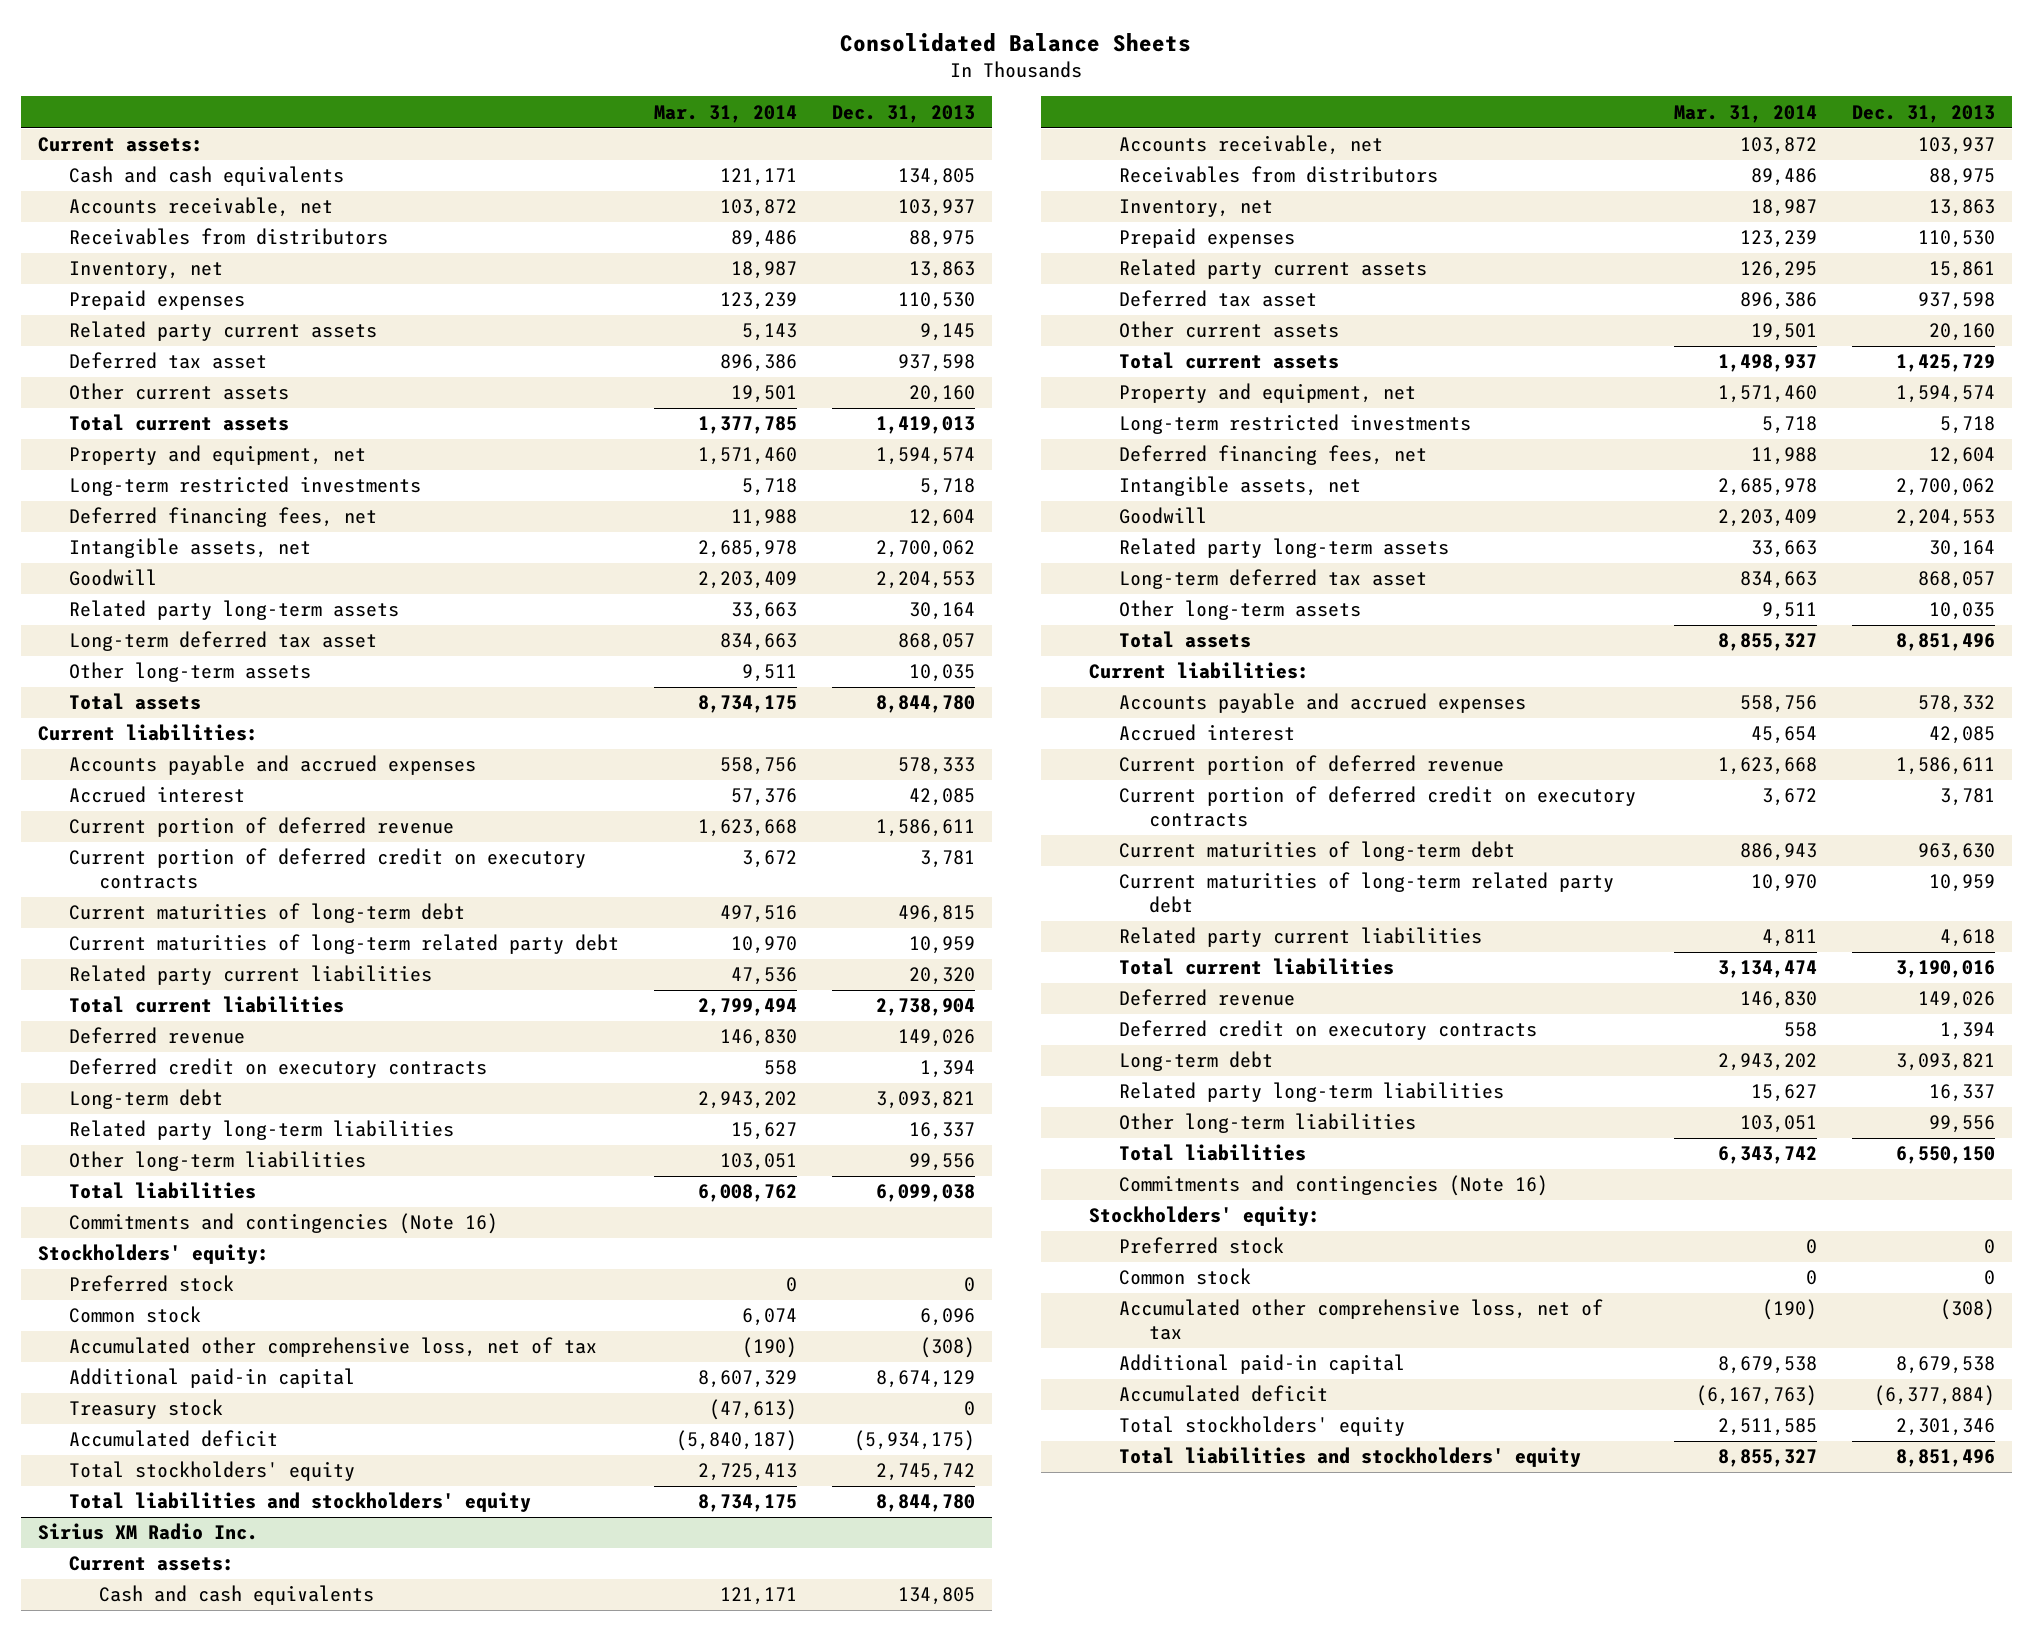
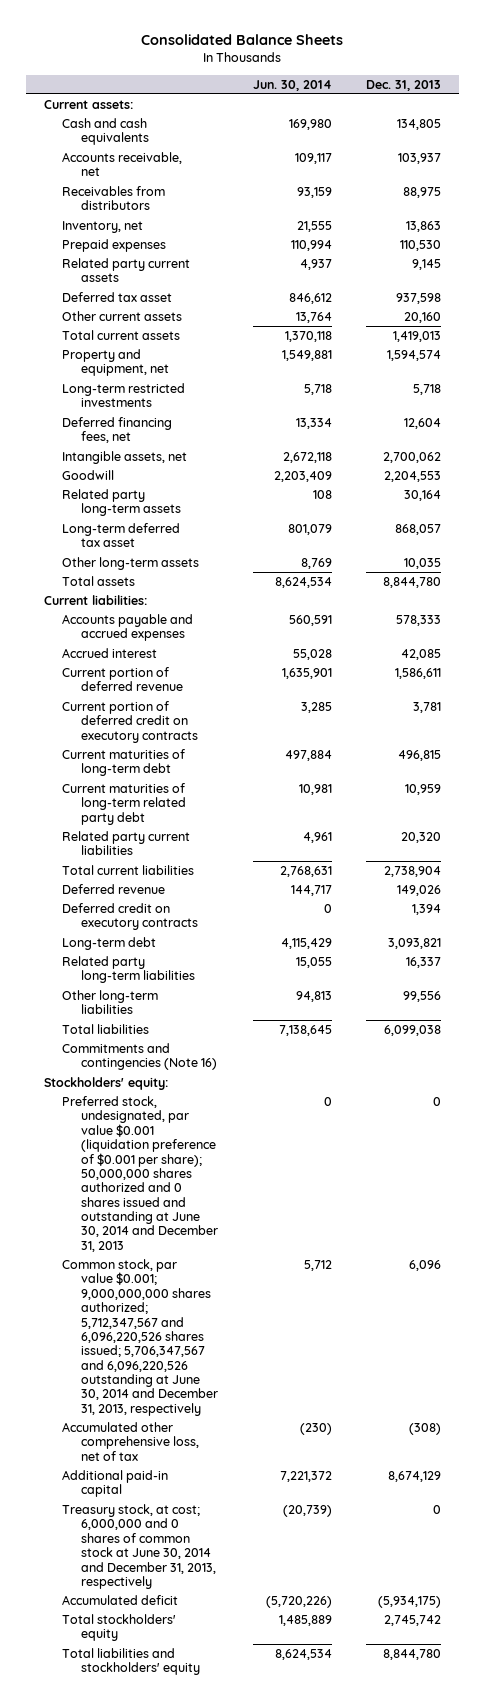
[653,104,797,123] Mar. 31, 2014 -> none
none -> [252,79,332,91] Jun. 30, 2014
[68,1275,234,1293] Preferred stock -> [62,1096,218,1252] Preferred stock, undesignated, par value $0.001 (liquidation preference of $0.001 per share); 50,000,000 shares authorized and 0 shares issued and outstanding at June 30, 2014 and December 31, 2013
[68,1306,201,1324] Common stock -> [62,1259,218,1416] Common stock, par value $0.001; 9,000,000,000 shares authorized; 5,712,347,567 and 6,096,220,526 shares issued; 5,706,347,567 and 6,096,220,526 outstanding at June 30, 2014 and December 31, 2013, respectively
[68,1399,223,1420] Treasury stock -> [62,1504,216,1589] Treasury stock, at cost; 6,000,000 and 0 shares of common stock at June 30, 2014 and December 31, 2013, respectively
[38,1523,259,1541] Sirius XM Radio Inc. -> none
[68,1556,234,1572] Current assets: -> none
[98,1585,374,1606] Cash and cash equivalents -> none
[1118,135,1383,156] Accounts receivable, net -> none
[1118,166,1438,184] Receivables from distributors -> none
[1118,199,1273,218] Inventory, net -> none
[1118,228,1295,249] Prepaid expenses -> none
[1118,259,1427,280] Related party current assets -> none
[1118,290,1317,308] Deferred tax asset -> none
[1118,321,1339,339] Other current assets -> none
[1118,352,1339,370] Total current assets -> none
[1118,383,1416,404] Property and equipment, net -> none
[1118,414,1471,435] Long-term restricted investments -> none
[1118,445,1427,466] Deferred financing fees, net -> none
[1118,476,1361,497] Intangible assets, net -> none
[1118,507,1207,525] Goodwill -> none
[1118,538,1449,559] Related party long-term assets -> none
[1118,569,1427,590] Long-term deferred tax asset -> none
[1118,600,1361,621] Other long-term assets -> none
[1118,631,1251,649] Total assets -> none
[1088,662,1309,680] Current liabilities: -> none
[1118,693,1526,714] Accounts payable and accrued expenses -> none
[1118,724,1295,742] Accrued interest -> none
[1118,755,1504,776] Current portion of deferred revenue -> none
[1118,786,1636,827] Current portion of deferred credit on executory contracts -> none
[1118,841,1515,862] Current maturities of long-term debt -> none
[1118,872,1614,913] Current maturities of long-term related party debt -> none
[1118,927,1482,948] Related party current liabilities -> none
[1118,958,1394,976] Total current liabilities -> none
[1118,989,1295,1007] Deferred revenue -> none
[1118,1020,1537,1041] Deferred credit on executory contracts -> none
[1118,1051,1273,1072] Long-term debt -> none
[1118,1082,1504,1103] Related party long-term liabilities -> none
[1118,1113,1416,1134] Other long-term liabilities -> none
[1118,1144,1306,1162] Total liabilities -> none
[1118,1175,1548,1197] Commitments and contingencies (Note 16) -> none
[1088,1206,1320,1227] Stockholders' equity: -> none
[1118,1237,1284,1255] Preferred stock -> none
[1118,1268,1251,1286] Common stock -> none
[1118,1299,1603,1340] Accumulated other comprehensive loss, net of tax -> none
[1118,1354,1405,1375] Additional paid-in capital -> none
[1118,1385,1328,1403] Accumulated deficit -> none
[1118,1416,1405,1437] Total stockholders' equity -> none
[1118,1447,1581,1468] Total liabilities and stockholders' equity -> none

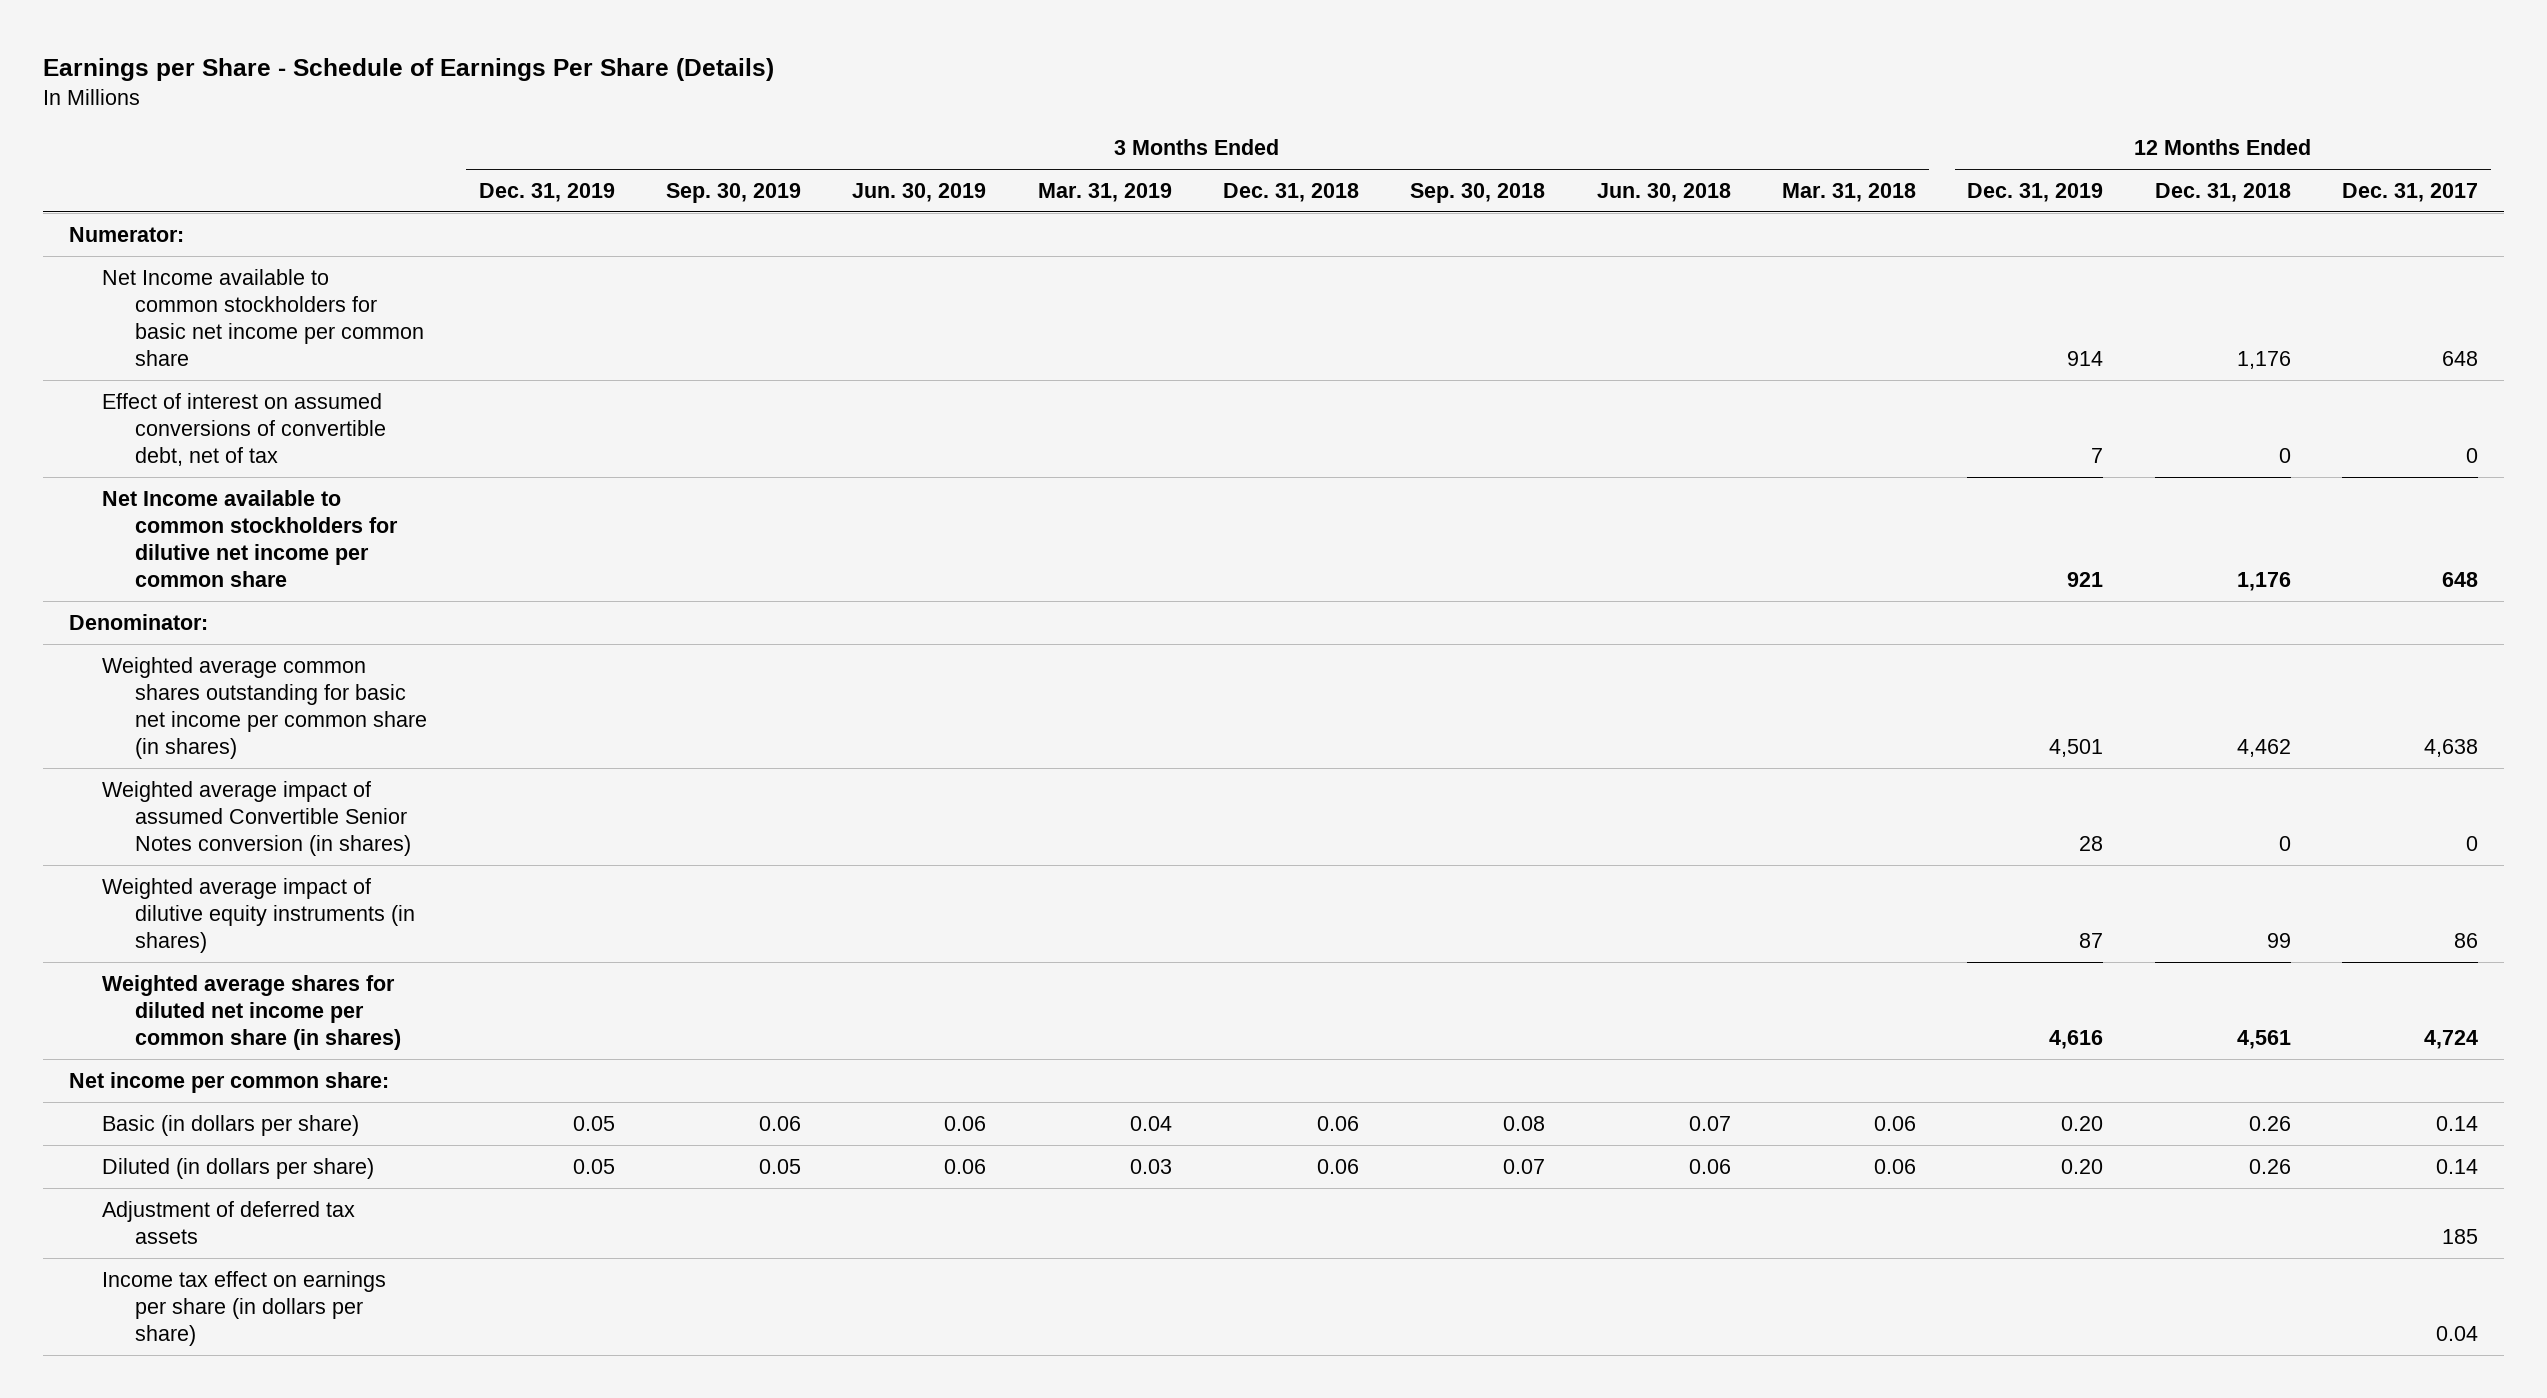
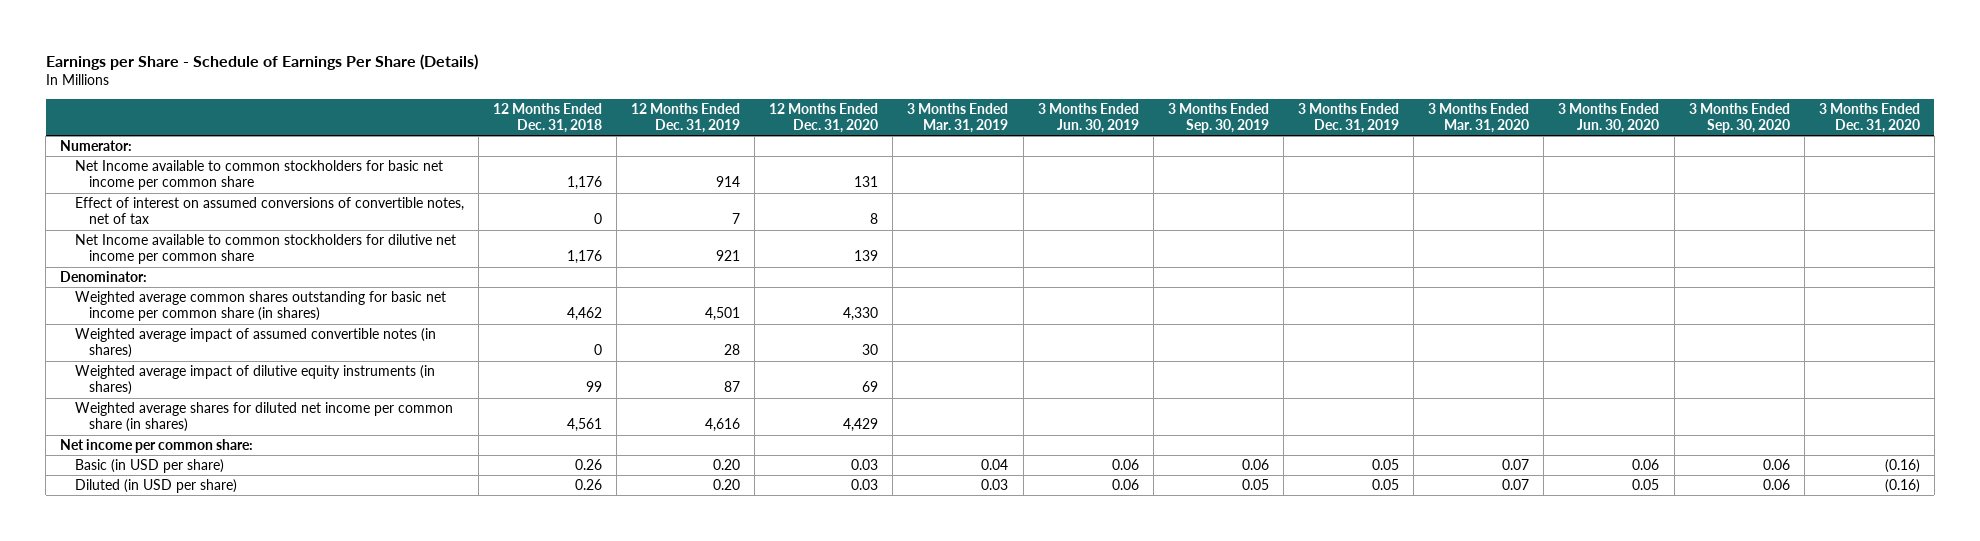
[1223,182,1360,202] Dec. 31, 2018 -> none
[1410,182,1546,203] Sep. 30, 2018 -> none
[1596,182,1731,202] Jun. 30, 2018 -> none
[1782,182,1917,202] Mar. 31, 2018 -> none
[2342,182,2479,202] Dec. 31, 2017 -> none
none -> [769,102,879,134] 12 Months Ended Dec. 31, 2020
none -> [1428,102,1530,134] 3 Months Ended Mar. 31, 2020
none -> [1558,102,1660,134] 3 Months Ended Jun. 30, 2020
none -> [1688,102,1790,134] 3 Months Ended Sep. 30, 2020
none -> [1818,102,1920,134] 3 Months Ended Dec. 31, 2020
[102,392,387,466] Effect of interest on assumed conversions of convertible debt, net of tax -> [74,196,464,225] Effect of interest on assumed conversions of convertible notes, net of tax
[102,780,412,856] Weighted average impact of assumed Convertible Senior Notes conversion (in shares) -> [74,327,436,359] Weighted average impact of assumed convertible notes (in shares)
[102,1200,356,1244] Adjustment of deferred tax assets -> none
[102,1270,387,1346] Income tax effect on earnings per share (in dollars per share) -> none
[102,1114,360,1136] Basic (in dollars per share) -> [74,458,224,473] Basic (in USD per share)
[102,1157,375,1179] Diluted (in dollars per share) -> [74,478,237,493] Diluted (in USD per share)

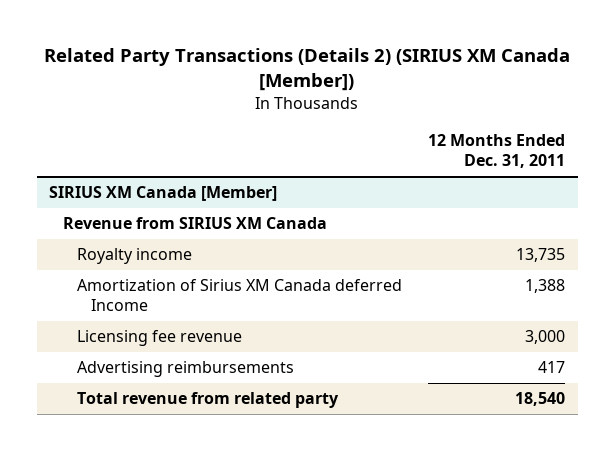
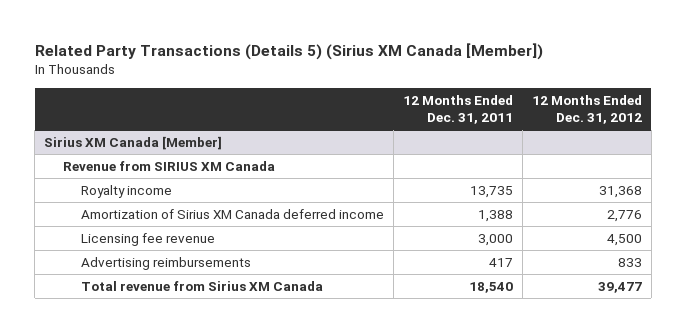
[44,47,571,91] Related Party Transactions (Details 2) (SIRIUS XM Canada [Member]) -> [34,43,543,61] Related Party Transactions (Details 5) (Sirius XM Canada [Member])
none -> [531,95,642,125] 12 Months Ended Dec. 31, 2012
[49,186,278,202] SIRIUS XM Canada [Member] -> [44,135,223,150] Sirius XM Canada [Member]
[77,279,403,312] Amortization of Sirius XM Canada deferred Income -> [81,208,385,219] Amortization of Sirius XM Canada deferred income
[77,392,340,409] Total revenue from related party -> [81,280,324,291] Total revenue from Sirius XM Canada

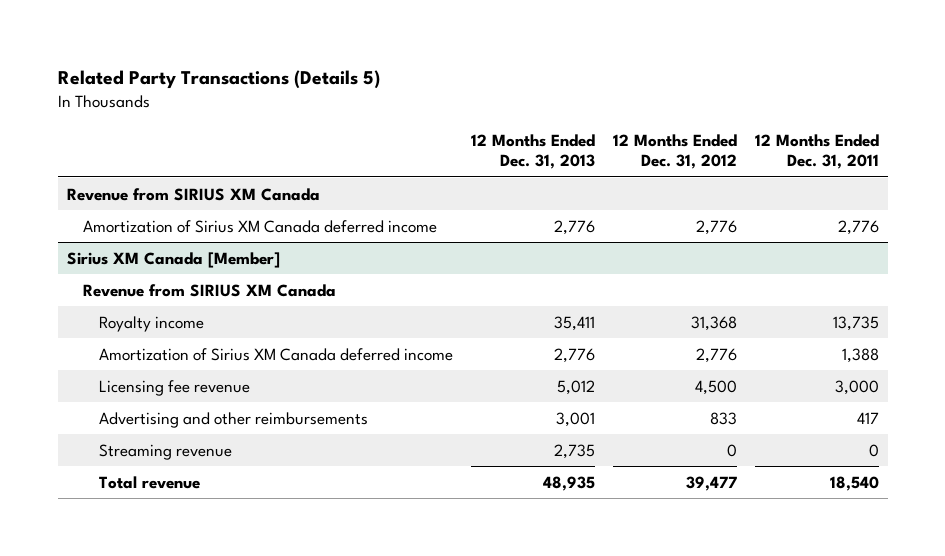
[34,43,543,61] Related Party Transactions (Details 5) (Sirius XM Canada [Member]) -> [57,70,380,90] Related Party Transactions (Details 5)
none -> [470,133,595,170] 12 Months Ended Dec. 31, 2013
none -> [66,187,320,201] Revenue from SIRIUS XM Canada
none -> [82,219,437,233] Amortization of Sirius XM Canada deferred income
[81,256,252,270] Advertising reimbursements -> [98,411,368,428] Advertising and other reimbursements
none -> [98,443,232,460] Streaming revenue
[81,280,324,291] Total revenue from Sirius XM Canada -> [98,475,200,489] Total revenue

